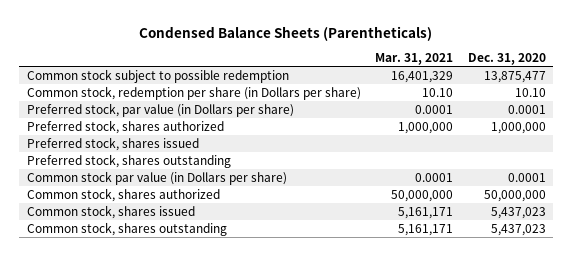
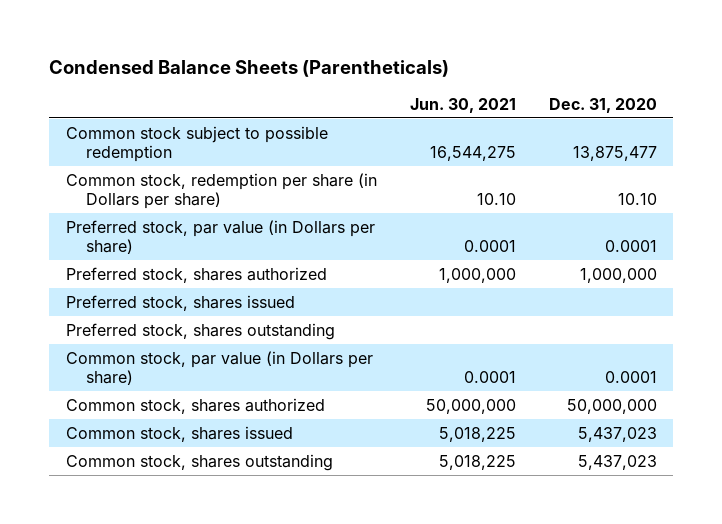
[375,53,454,66] Mar. 31, 2021 -> none
none -> [409,97,516,113] Jun. 30, 2021
[26,170,287,185] Common stock par value (in Dollars per share) -> [65,350,373,385] Common stock, par value (in Dollars per share)

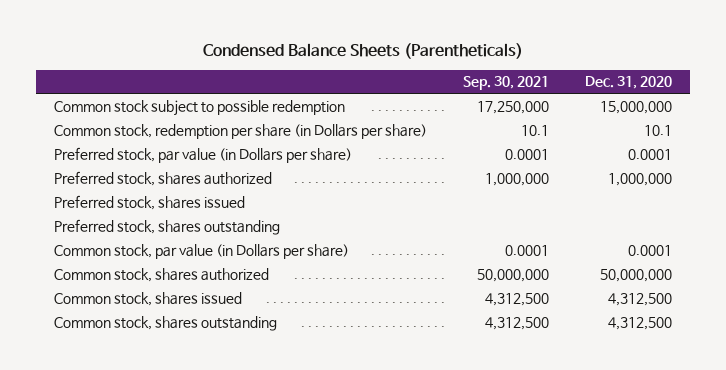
[409,97,516,113] Jun. 30, 2021 -> none
none -> [462,76,549,91] Sep. 30, 2021
[572,145,657,161] 13,875,477 -> [599,100,672,114] 15,000,000
[617,192,657,205] 10.10 -> [643,124,672,136] 10.1
[577,426,657,442] 5,437,023 -> [607,292,672,306] 4,312,500
[577,454,657,470] 5,437,023 -> [607,316,672,330] 4,312,500

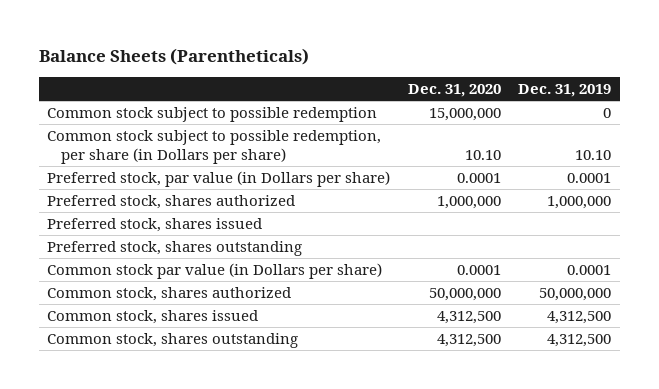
[202,43,523,60] Condensed Balance Sheets (Parentheticals) -> [38,48,309,66] Balance Sheets (Parentheticals)
[462,76,549,91] Sep. 30, 2021 -> none
none -> [518,84,612,98] Dec. 31, 2019
[53,123,427,139] Common stock, redemption per share (in Dollars per share) -> [47,130,382,165] Common stock subject to possible redemption, per share (in Dollars per share)
[643,124,672,136] 10.1 -> [464,150,501,161] 10.10
[53,243,349,259] Common stock, par value (in Dollars per share) -> [47,263,383,280] Common stock par value (in Dollars per share)

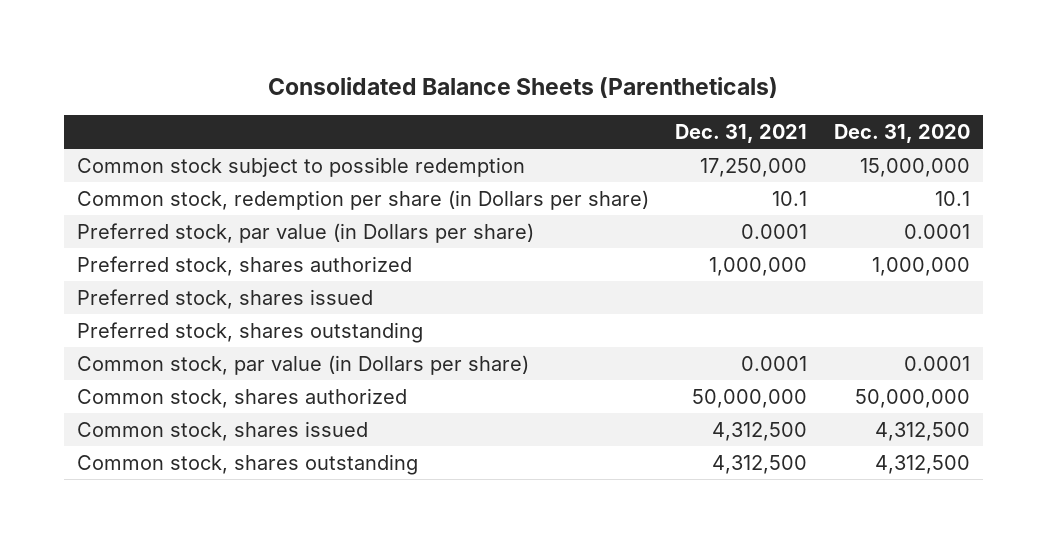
[38,48,309,66] Balance Sheets (Parentheticals) -> [268,76,779,98] Consolidated Balance Sheets (Parentheticals)
[518,84,612,98] Dec. 31, 2019 -> none
none -> [675,123,808,143] Dec. 31, 2021
[47,130,382,165] Common stock subject to possible redemption, per share (in Dollars per share) -> [77,189,650,210] Common stock, redemption per share (in Dollars per share)
[464,150,501,161] 10.10 -> [934,190,970,206] 10.1
[47,263,383,280] Common stock par value (in Dollars per share) -> [77,354,530,375] Common stock, par value (in Dollars per share)

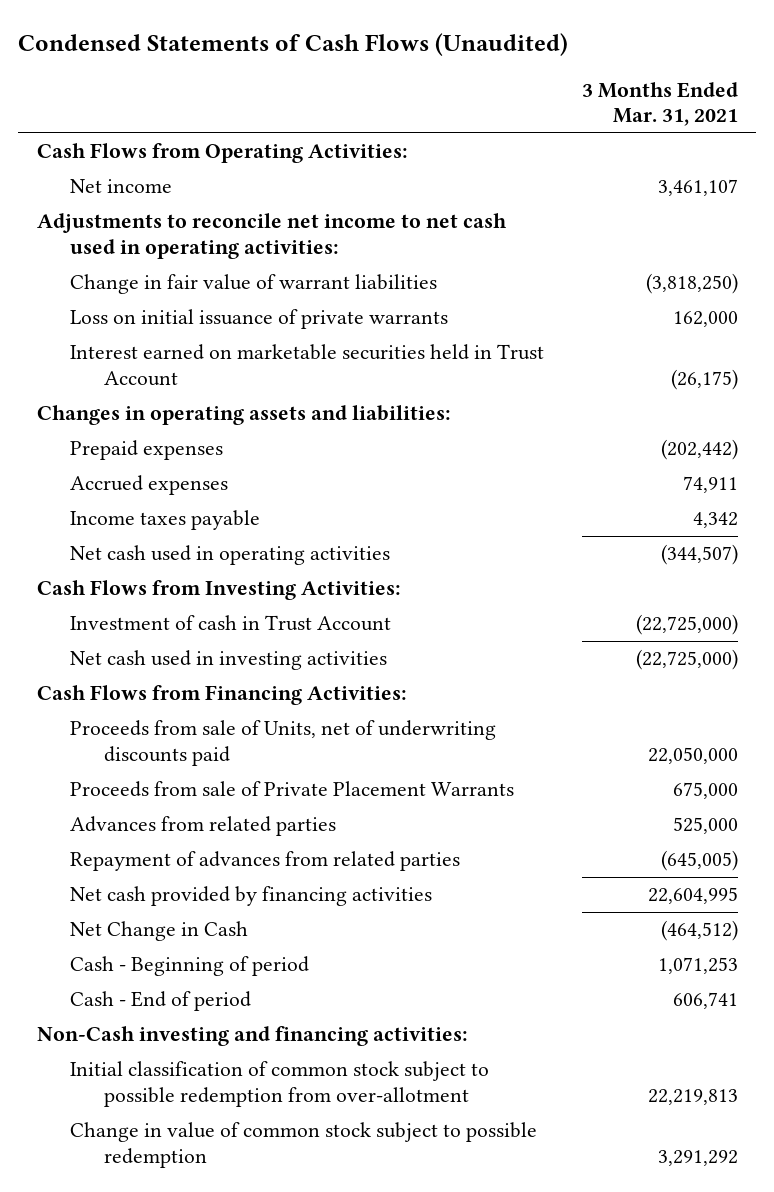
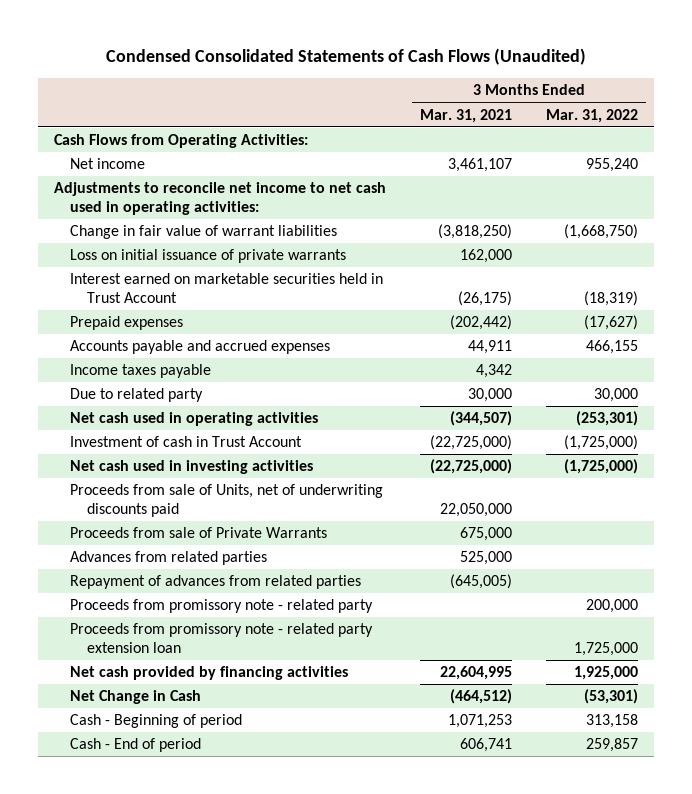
[18,33,569,57] Condensed Statements of Cash Flows (Unaudited) -> [105,48,586,66] Condensed Consolidated Statements of Cash Flows (Unaudited)
none -> [545,108,638,123] Mar. 31, 2022
[36,405,451,426] Changes in operating assets and liabilities: -> none
[70,475,229,496] Accrued expenses -> [70,340,331,355] Accounts payable and accrued expenses
[682,476,738,494] 74,911 -> [467,340,512,355] 44,911
none -> [70,388,204,403] Due to related party
[36,580,401,601] Cash Flows from Investing Activities: -> none
[36,685,407,706] Cash Flows from Financing Activities: -> none
[70,781,515,798] Proceeds from sale of Private Placement Warrants -> [70,527,328,539] Proceeds from sale of Private Warrants
none -> [70,599,374,614] Proceeds from promissory note - related party
none -> [70,623,374,653] Proceeds from promissory note - related party extension loan
[36,1026,468,1047] Non-Cash investing and financing activities: -> none
[70,1061,490,1108] Initial classification of common stock subject to possible redemption from over-allotment -> none
[70,1122,538,1169] Change in value of common stock subject to possible redemption -> none

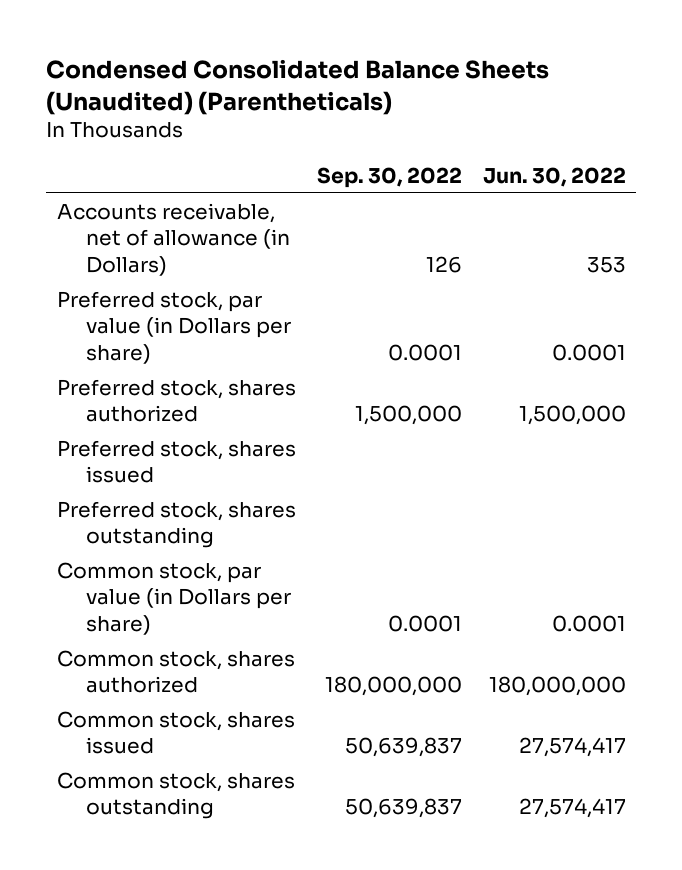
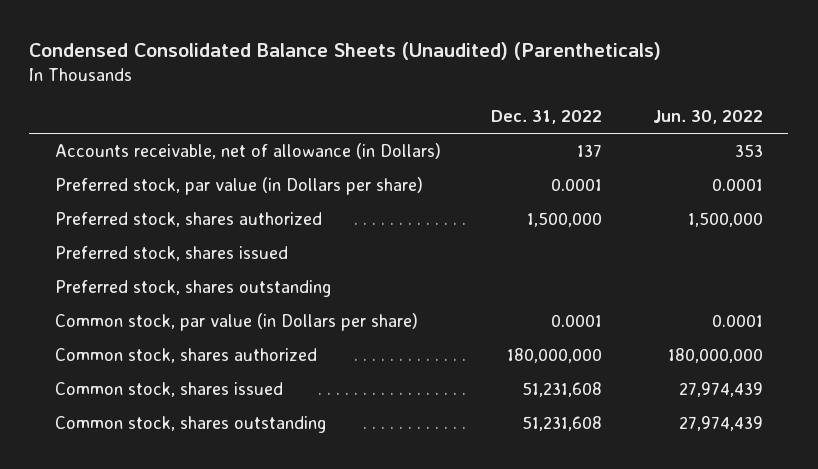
[316,166,462,188] Sep. 30, 2022 -> none
none -> [491,110,603,125] Dec. 31, 2022
[518,737,626,758] 27,574,417 -> [679,382,764,398] 27,974,439
[518,798,626,819] 27,574,417 -> [679,416,764,432] 27,974,439

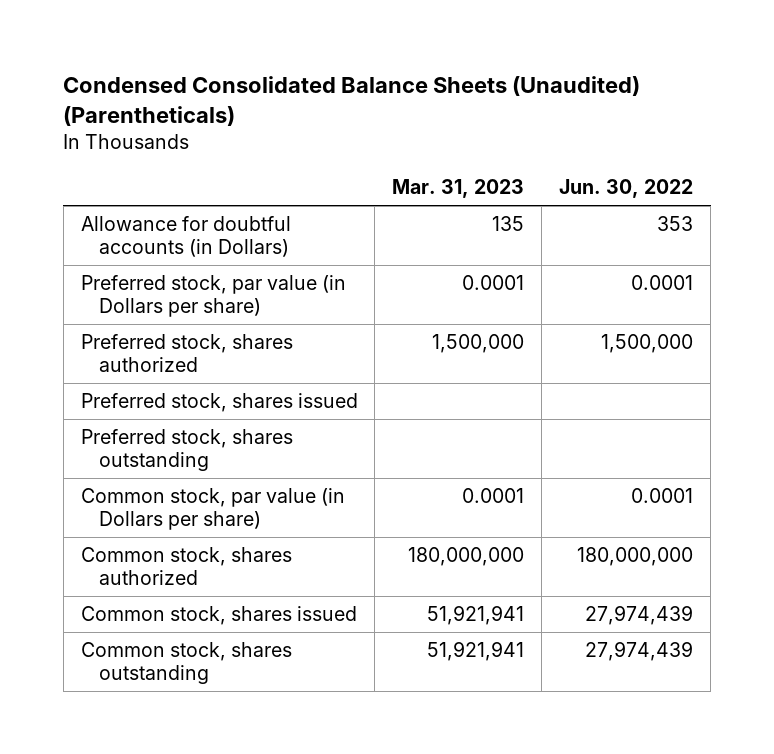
[491,110,603,125] Dec. 31, 2022 -> none
none -> [392,178,525,198] Mar. 31, 2023
[54,143,441,160] Accounts receivable, net of allowance (in Dollars) -> [80,216,291,257] Allowance for doubtful accounts (in Dollars)

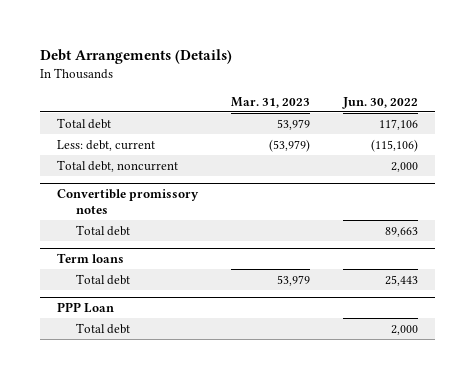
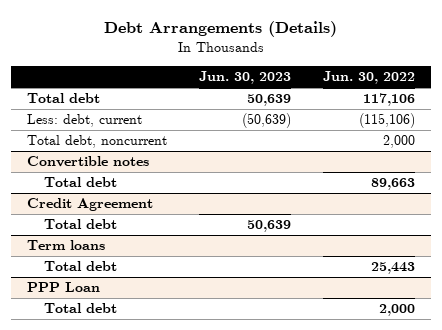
[230,96,310,108] Mar. 31, 2023 -> none
none -> [198,71,291,85] Jun. 30, 2023
[56,189,199,214] Convertible promissory notes -> [27,156,150,168] Convertible notes
none -> [27,198,154,212] Credit Agreement
none -> [44,219,118,230] Total debt

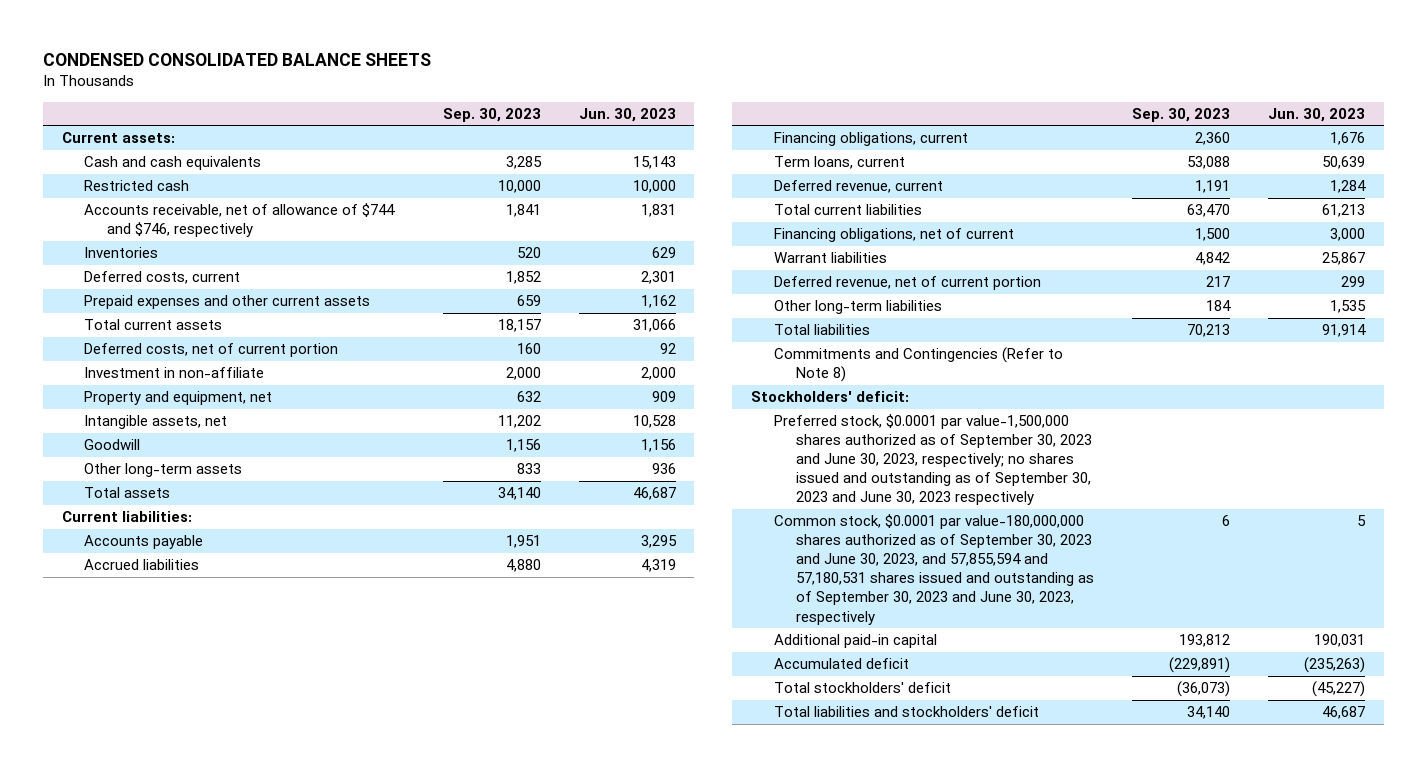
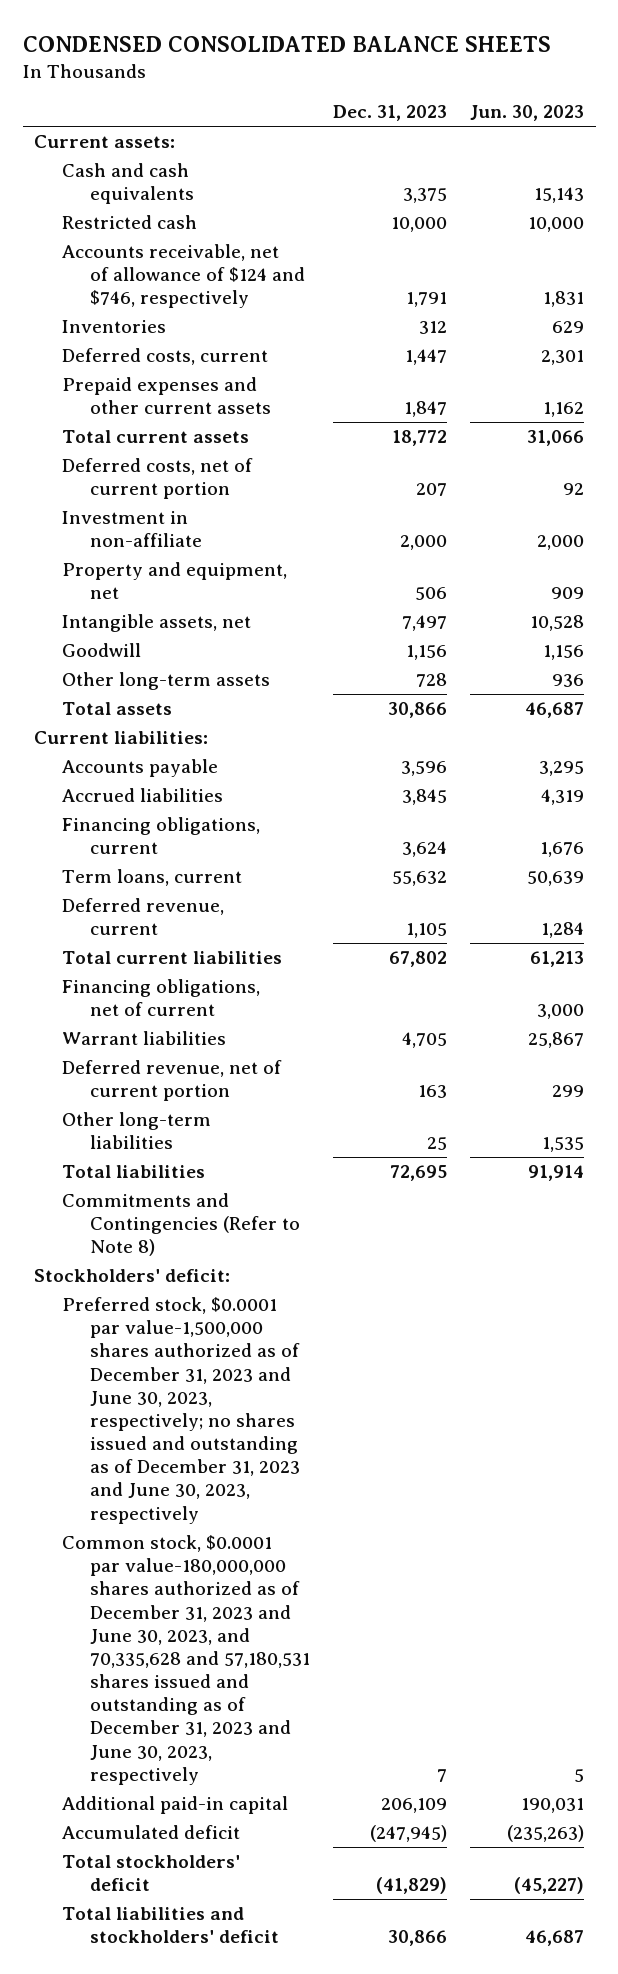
[442,107,541,122] Sep. 30, 2023 -> none
none -> [333,105,448,122] Dec. 31, 2023
[84,203,396,238] Accounts receivable, net of allowance of $744 and $746, respectively -> [62,244,306,309] Accounts receivable, net of allowance of $124 and $746, respectively
[773,414,1093,506] Preferred stock, $0.0001 par value-1,500,000 shares authorized as of September 30, 2023 and June 30, 2023, respectively; no shares issued and outstanding as of September 30, 2023 and June 30, 2023 respectively -> [62,1297,301,1524] Preferred stock, $0.0001 par value-1,500,000 shares authorized as of December 31, 2023 and June 30, 2023, respectively; no shares issued and outstanding as of December 31, 2023 and June 30, 2023, respectively
[773,514,1095,625] Common stock, $0.0001 par value-180,000,000 shares authorized as of September 30, 2023 and June 30, 2023, and 57,855,594 and 57,180,531 shares issued and outstanding as of September 30, 2023 and June 30, 2023, respectively -> [62,1535,311,1785] Common stock, $0.0001 par value-180,000,000 shares authorized as of December 31, 2023 and June 30, 2023, and 70,335,628 and 57,180,531 shares issued and outstanding as of December 31, 2023 and June 30, 2023, respectively

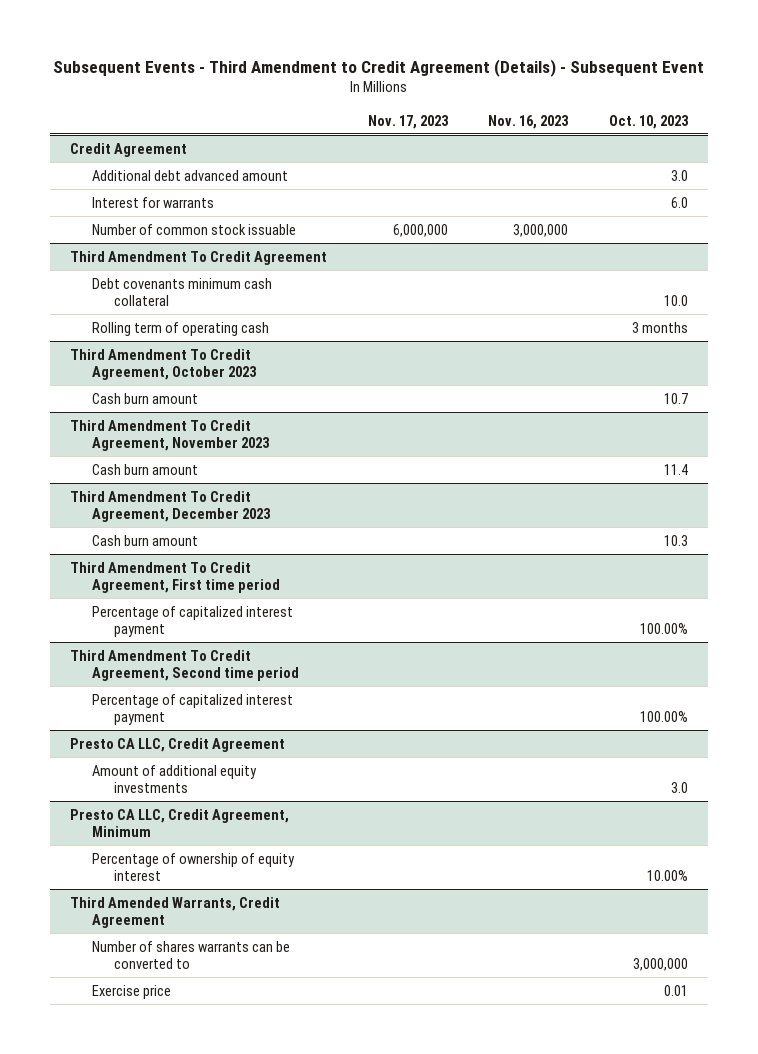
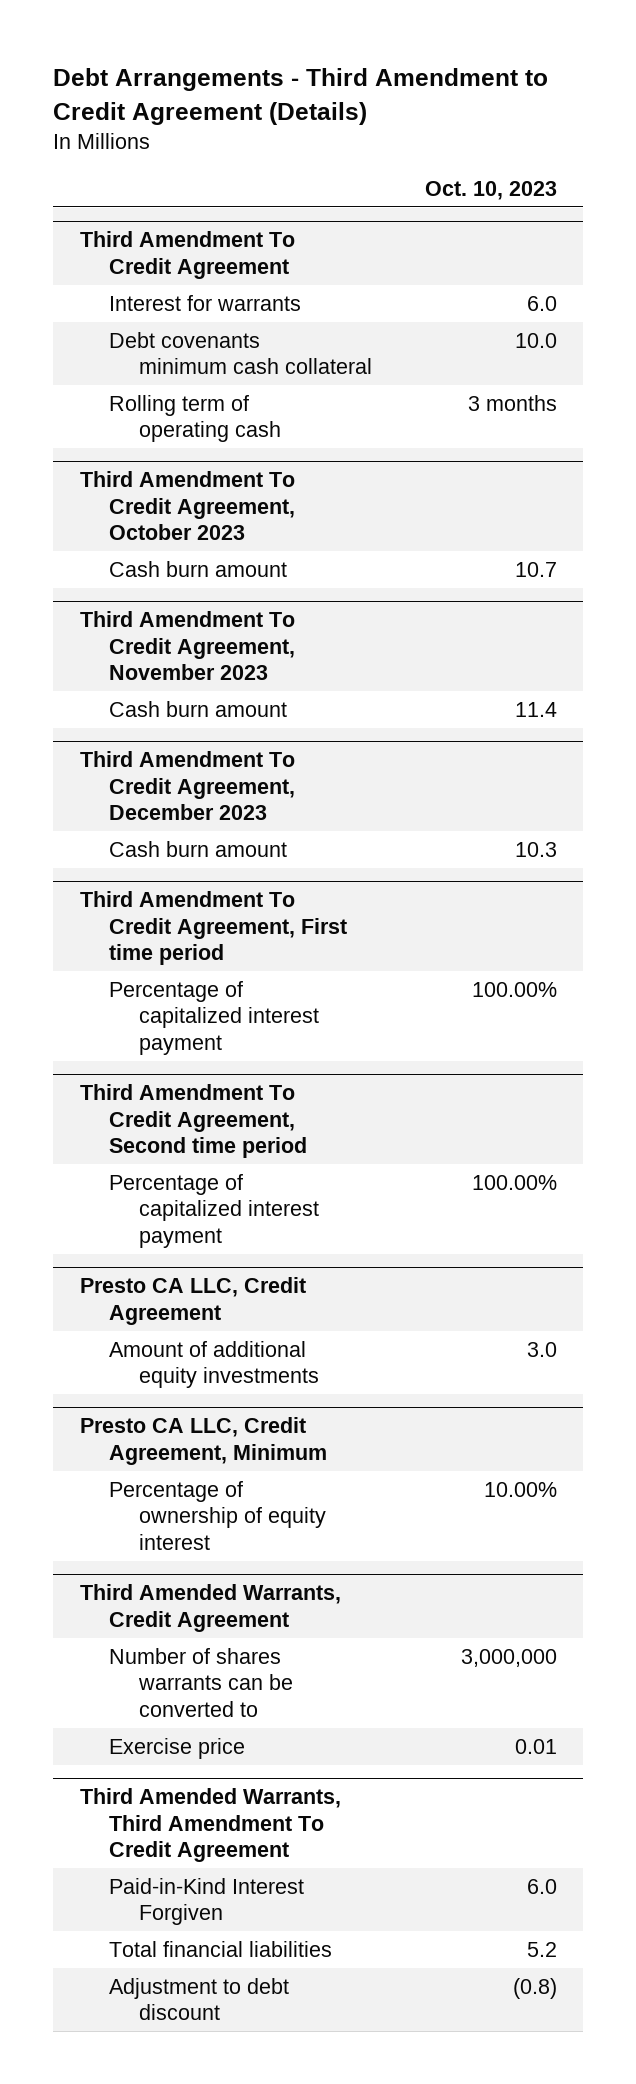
[52,58,704,77] Subsequent Events - Third Amendment to Credit Agreement (Details) - Subsequent Event -> [53,68,549,125] Debt Arrangements - Third Amendment to Credit Agreement (Details)
[367,114,449,129] Nov. 17, 2023 -> none
[488,114,570,129] Nov. 16, 2023 -> none
[70,142,188,157] Credit Agreement -> none
[91,169,288,181] Additional debt advanced amount -> none
[91,196,214,208] Interest for warrants -> none
[91,223,296,235] Number of common stock issuable -> none
none -> [109,294,302,311] Interest for warrants
none -> [79,1788,341,1863] Third Amended Warrants, Third Amendment To Credit Agreement
none -> [109,1877,305,1926] Paid-in-Kind Interest Forgiven
none -> [109,1940,333,1957] Total financial liabilities
none -> [109,1977,290,2021] Adjustment to debt discount

